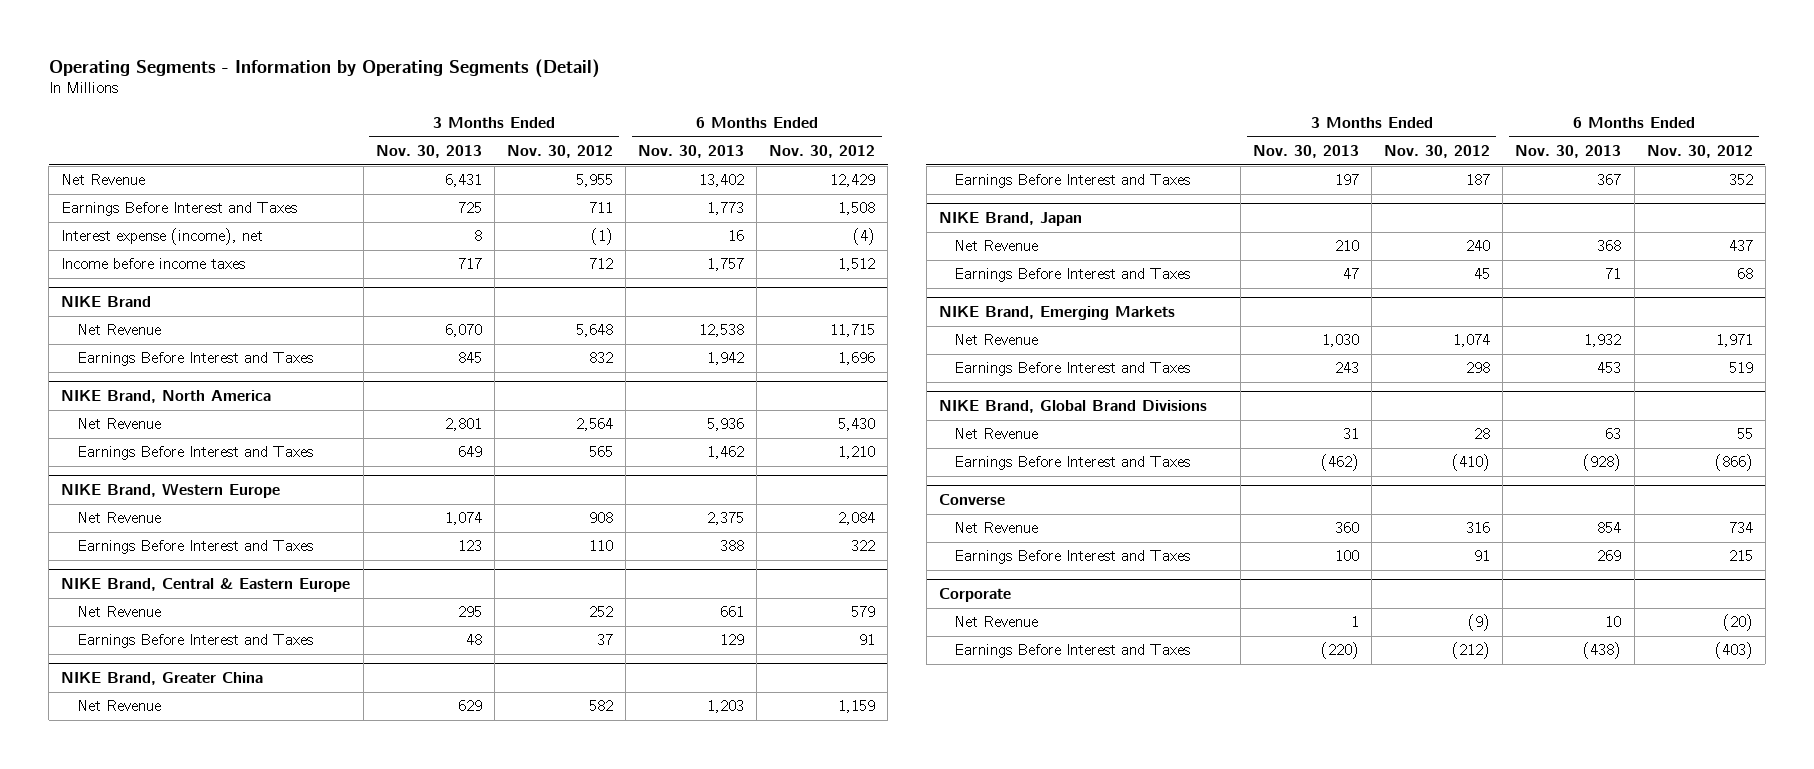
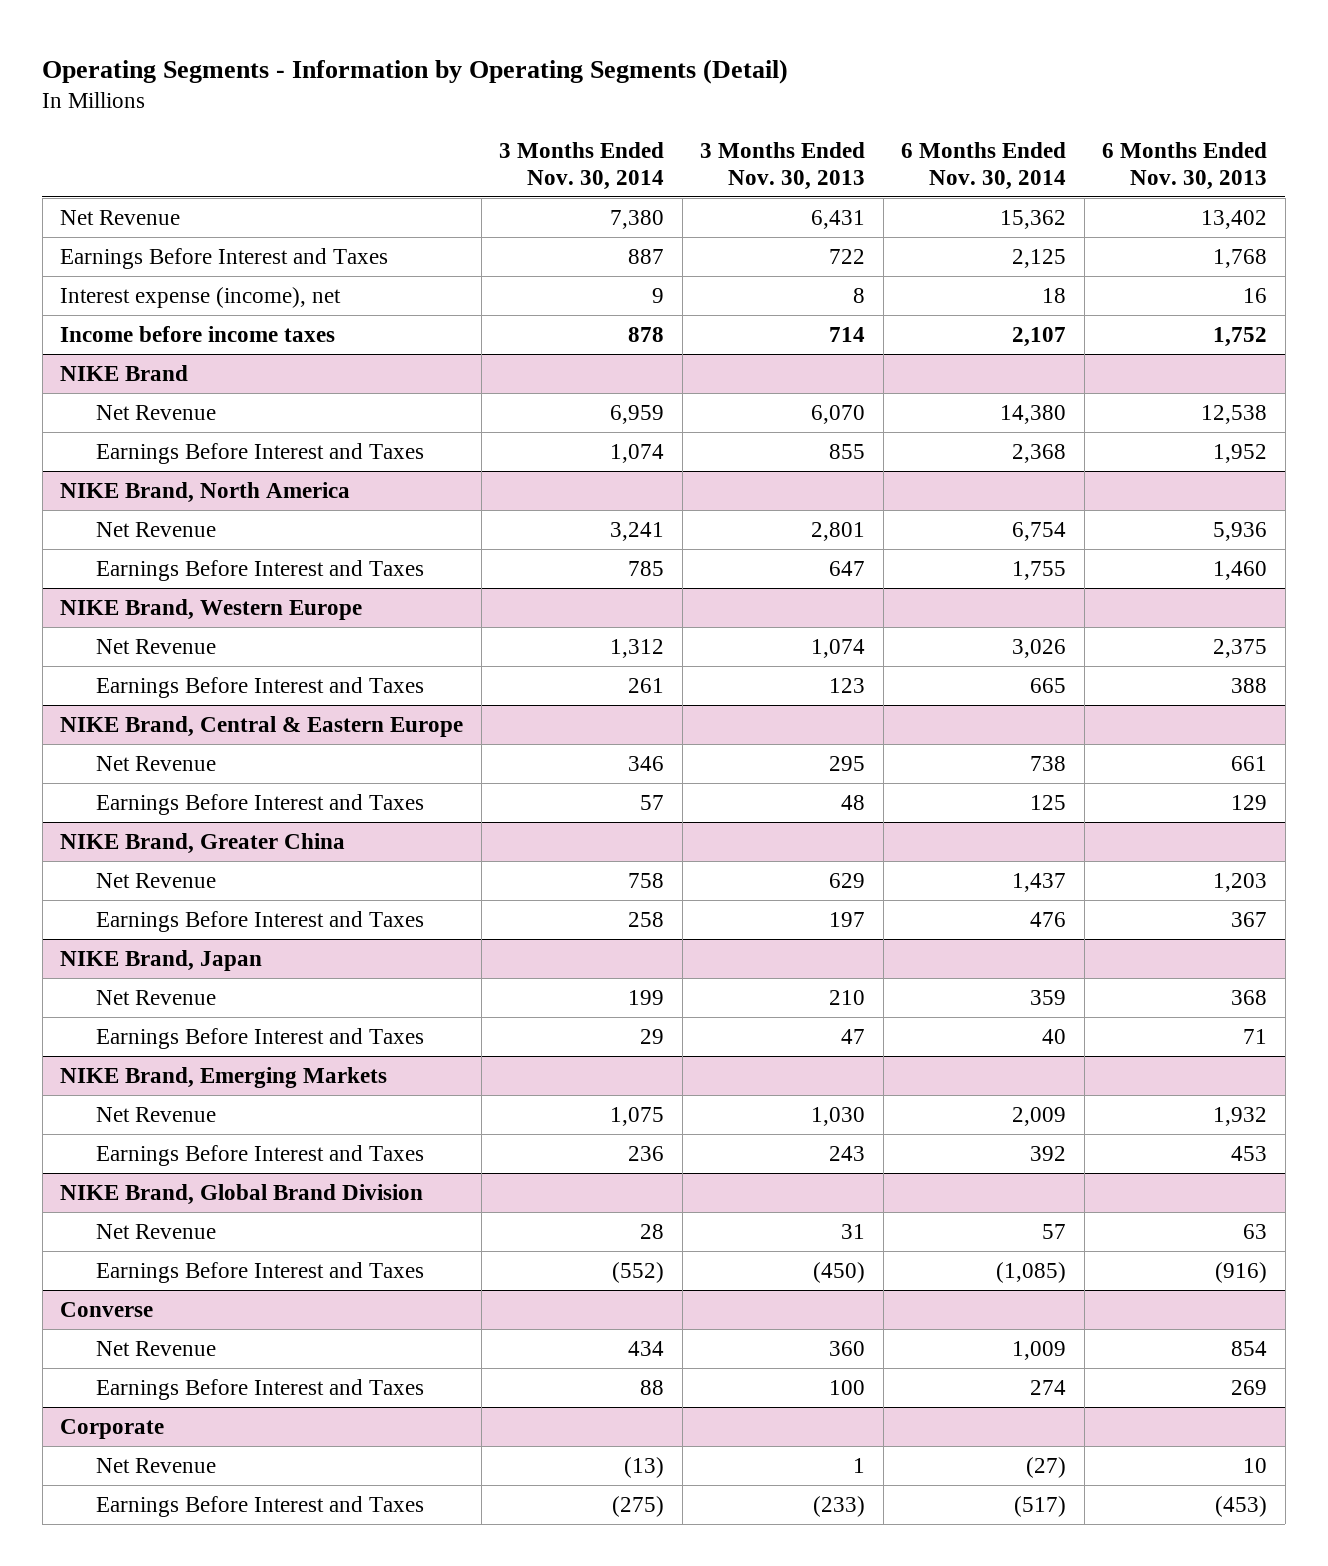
[506,144,613,158] Nov. 30, 2012 -> none
[769,144,876,158] Nov. 30, 2012 -> none
none -> [499,142,665,190] 3 Months Ended Nov. 30, 2014
none -> [901,142,1067,190] 6 Months Ended Nov. 30, 2014
[457,202,482,214] 725 -> [829,249,866,265] 722
[707,202,745,216] 1,773 -> [1213,249,1268,269] 1,768
[457,258,482,270] 717 -> [829,327,866,343] 714
[707,258,745,272] 1,757 -> [1213,327,1268,348] 1,752
[457,352,482,364] 845 -> [829,444,866,460] 855
[707,352,745,366] 1,942 -> [1213,444,1268,464] 1,952
[457,446,482,458] 649 -> [829,561,866,577] 647
[707,446,745,460] 1,462 -> [1213,561,1268,581] 1,460
[938,399,1207,413] NIKE Brand, Global Brand Divisions -> [60,1184,424,1206] NIKE Brand, Global Brand Division
[1320,454,1359,472] (462) -> [813,1262,866,1284] (450)
[1583,454,1622,472] (928) -> [1215,1262,1268,1284] (916)
[1320,642,1359,660] (220) -> [813,1496,866,1518] (233)
[1583,642,1622,660] (438) -> [1215,1496,1268,1518] (453)

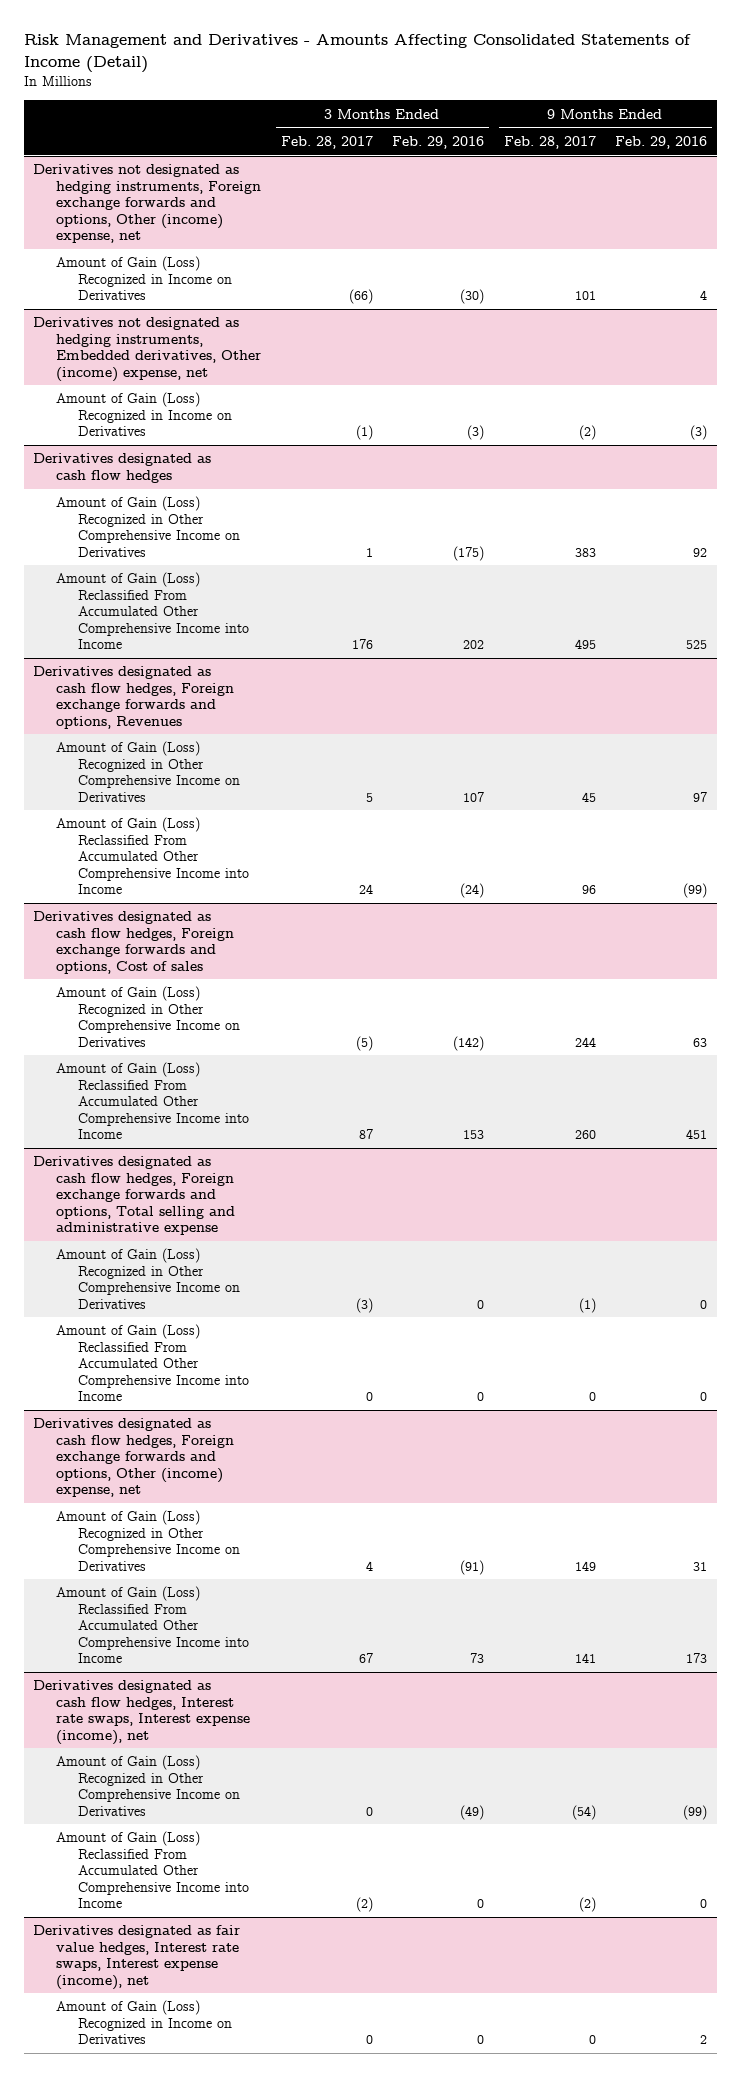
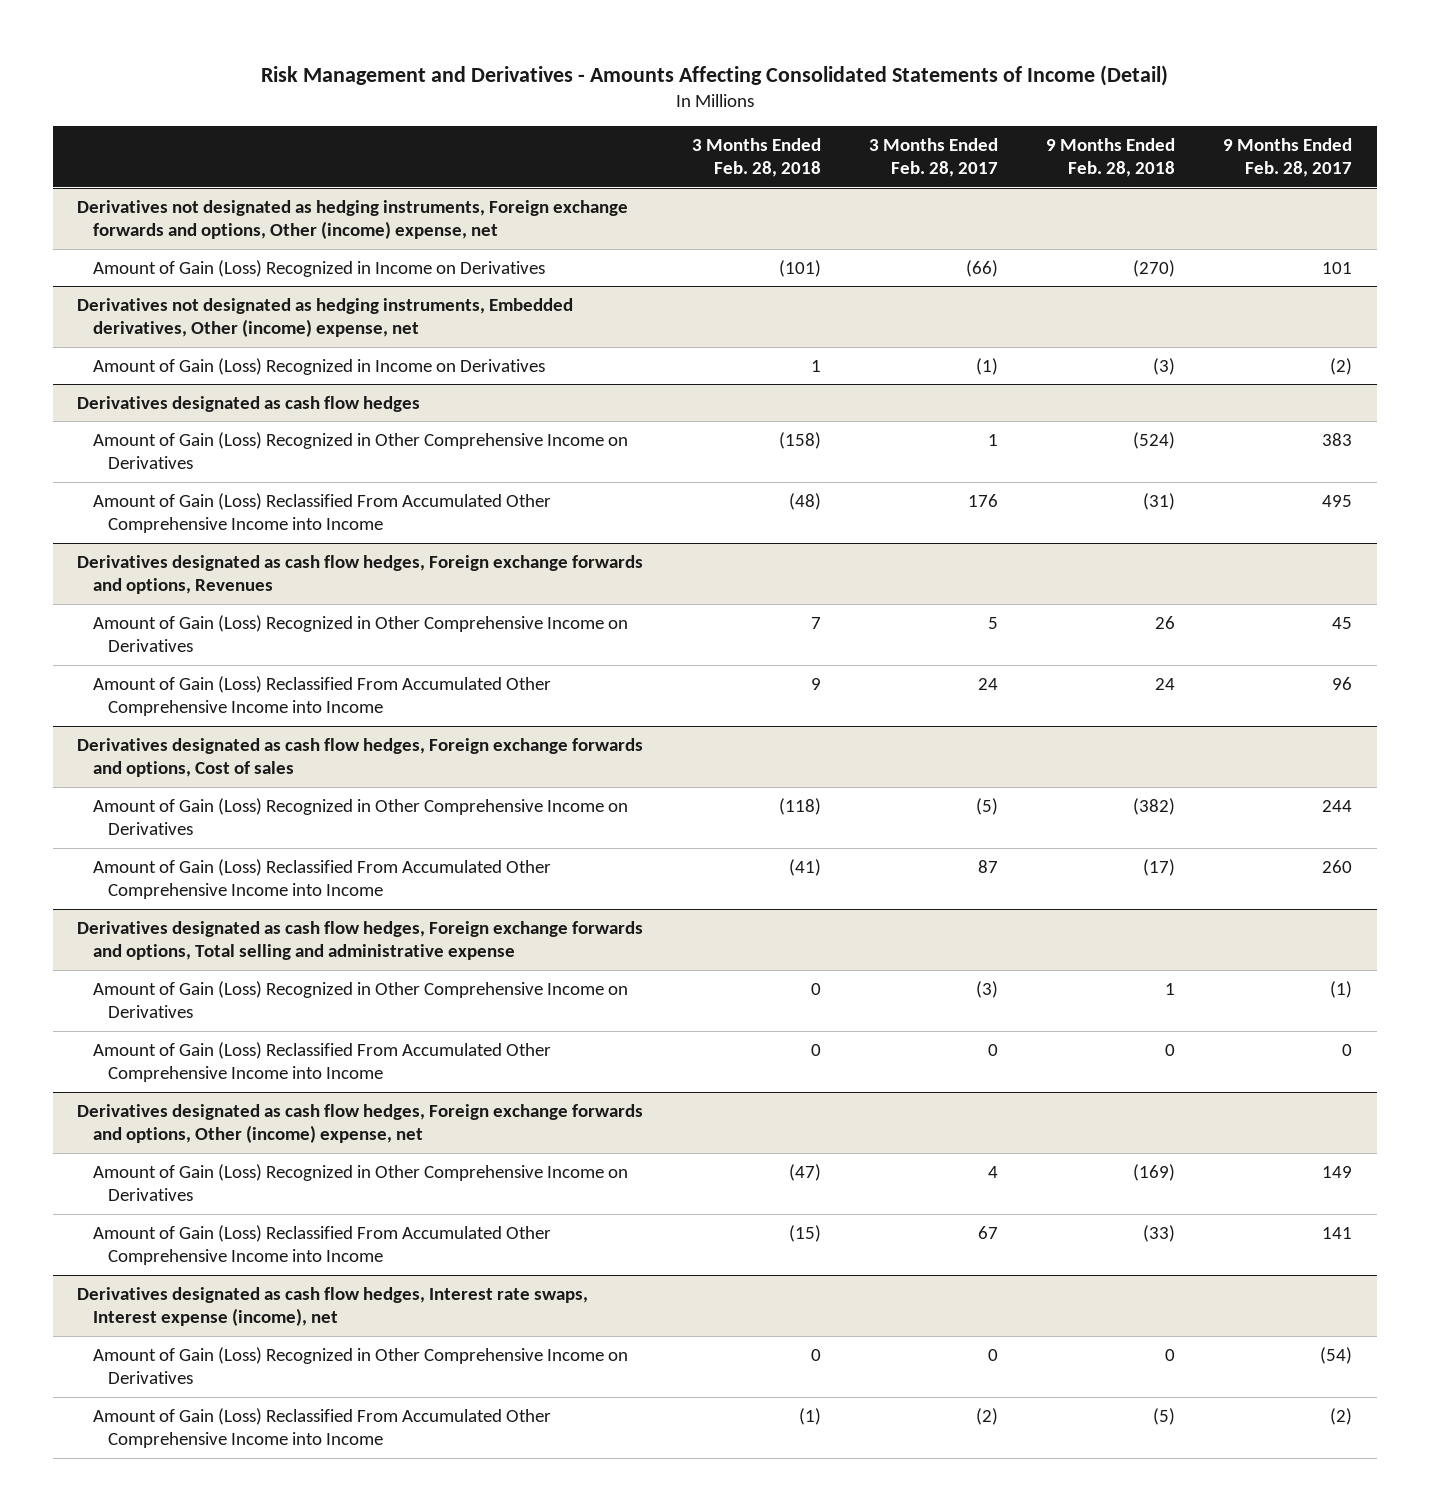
[392,136,485,150] Feb. 29, 2016 -> none
[615,136,708,150] Feb. 29, 2016 -> none
none -> [691,137,821,178] 3 Months Ended Feb. 28, 2018
none -> [1046,137,1176,178] 9 Months Ended Feb. 28, 2018
[33,1925,241,1990] Derivatives designated as fair value hedges, Interest rate swaps, Interest expense (income), net -> none
[55,2000,233,2045] Amount of Gain (Loss) Recognized in Income on Derivatives -> none

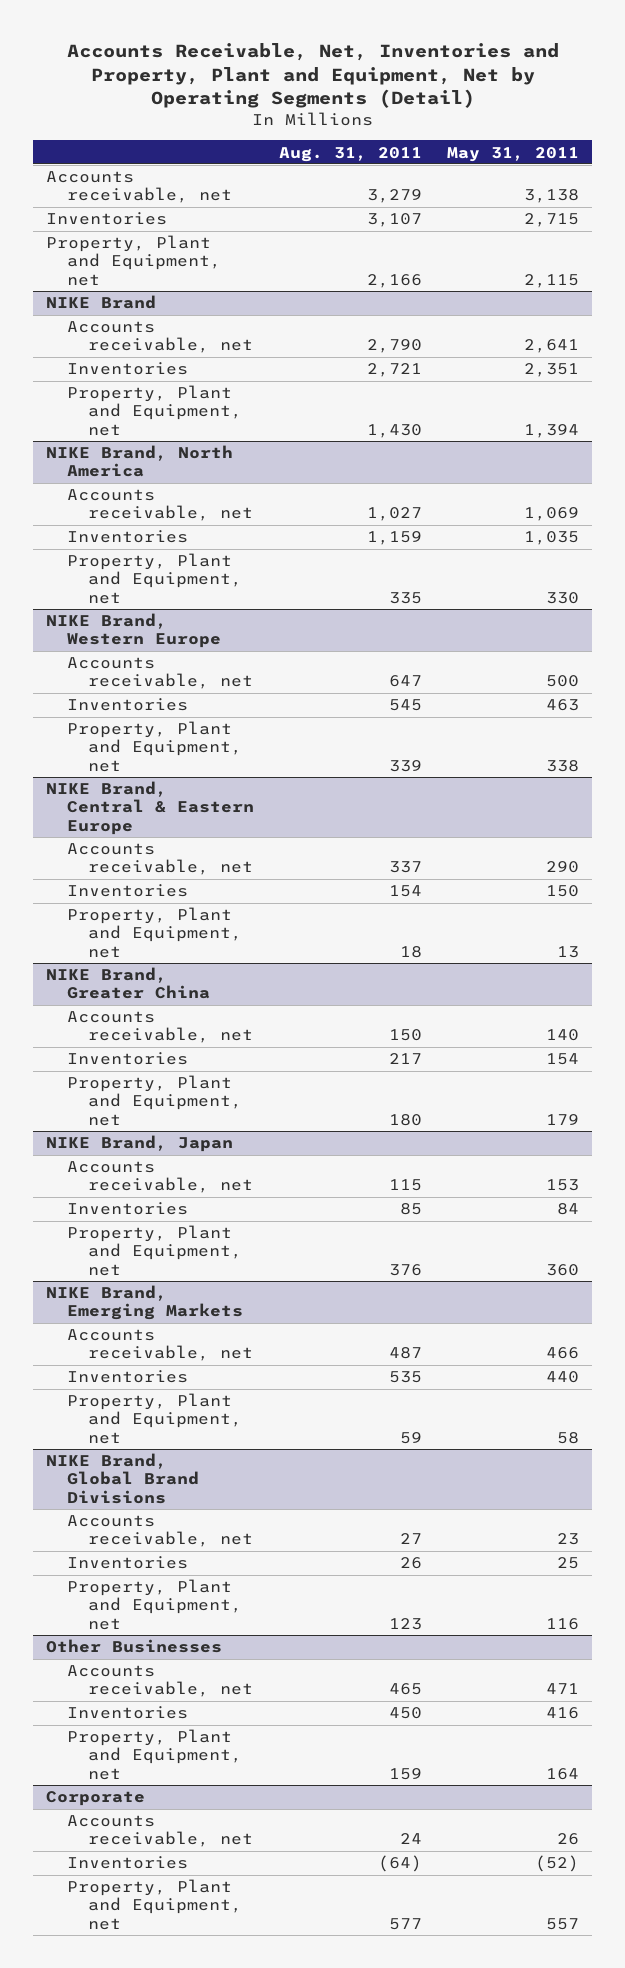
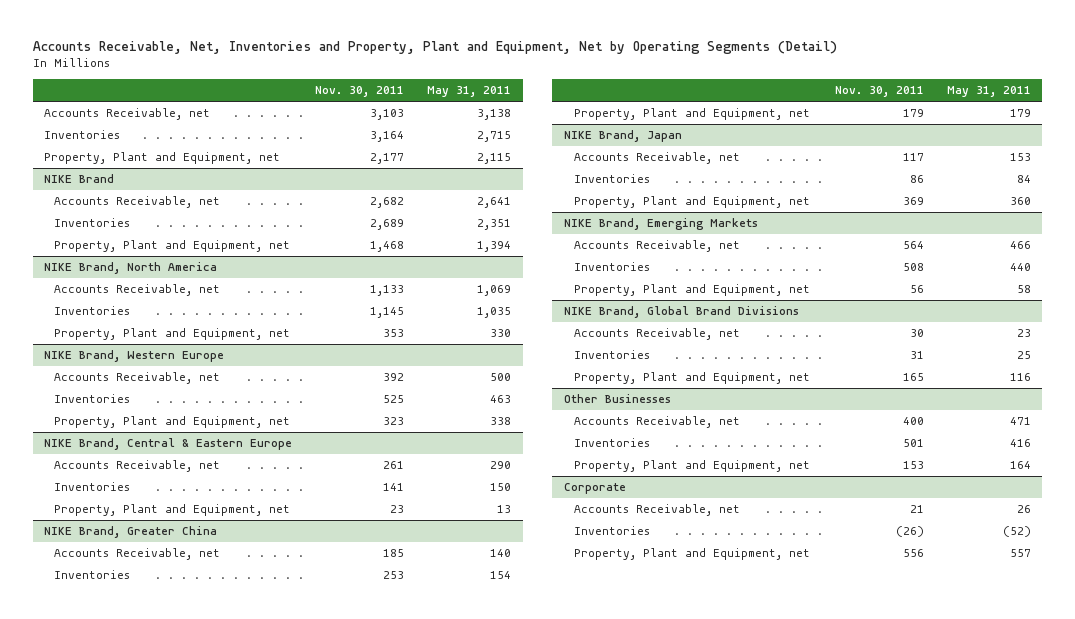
[279,146,423,162] Aug. 31, 2011 -> none
none -> [315,86,405,98] Nov. 30, 2011
[45,171,232,204] Accounts receivable, net -> [44,108,211,121] Accounts Receivable, net
[66,321,253,354] Accounts receivable, net -> [54,196,221,209] Accounts Receivable, net
[66,489,253,522] Accounts receivable, net -> [54,284,221,297] Accounts Receivable, net
[66,657,253,690] Accounts receivable, net -> [54,372,221,385] Accounts Receivable, net
[66,843,253,876] Accounts receivable, net -> [54,460,221,473] Accounts Receivable, net
[66,1011,253,1044] Accounts receivable, net -> [54,548,221,561] Accounts Receivable, net
[66,1161,253,1194] Accounts receivable, net -> [573,152,740,165] Accounts Receivable, net
[66,1329,253,1362] Accounts receivable, net -> [573,240,740,253] Accounts Receivable, net
[66,1515,253,1548] Accounts receivable, net -> [573,328,740,341] Accounts Receivable, net
[66,1665,253,1698] Accounts receivable, net -> [573,416,740,429] Accounts Receivable, net
[66,1815,253,1848] Accounts receivable, net -> [573,504,740,517] Accounts Receivable, net

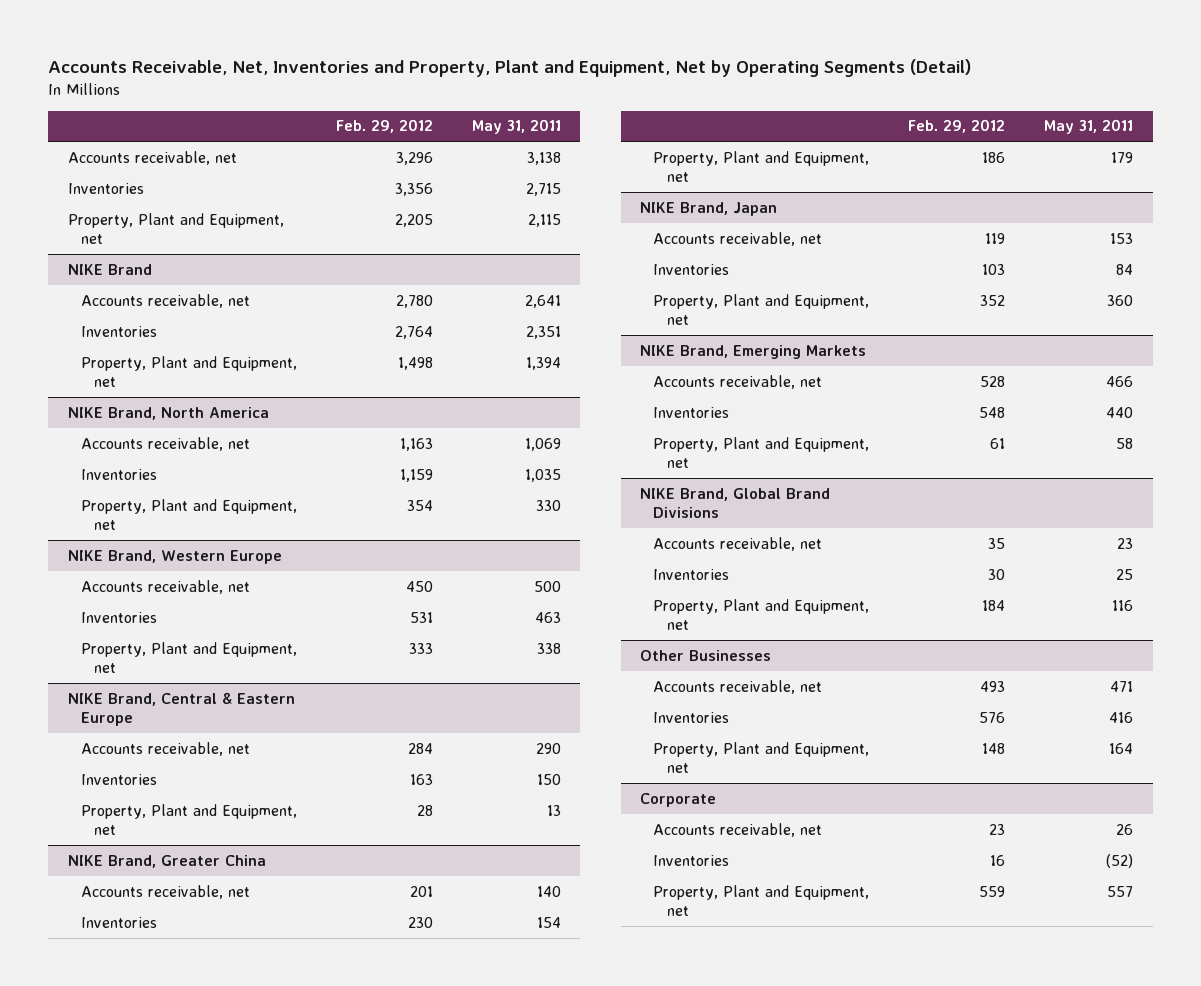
[315,86,405,98] Nov. 30, 2011 -> none
none -> [335,119,433,134] Feb. 29, 2012
[44,108,211,121] Accounts Receivable, net -> [67,150,237,165] Accounts receivable, net
[54,196,221,209] Accounts Receivable, net -> [80,293,250,308] Accounts receivable, net
[54,284,221,297] Accounts Receivable, net -> [80,436,250,451] Accounts receivable, net
[54,372,221,385] Accounts Receivable, net -> [80,579,250,594] Accounts receivable, net
[54,460,221,473] Accounts Receivable, net -> [80,741,250,756] Accounts receivable, net
[54,548,221,561] Accounts Receivable, net -> [80,884,250,899] Accounts receivable, net
[573,152,740,165] Accounts Receivable, net -> [653,231,823,246] Accounts receivable, net
[573,240,740,253] Accounts Receivable, net -> [653,374,823,389] Accounts receivable, net
[573,328,740,341] Accounts Receivable, net -> [653,536,823,551] Accounts receivable, net
[573,416,740,429] Accounts Receivable, net -> [653,679,823,694] Accounts receivable, net
[573,504,740,517] Accounts Receivable, net -> [653,822,823,837] Accounts receivable, net

